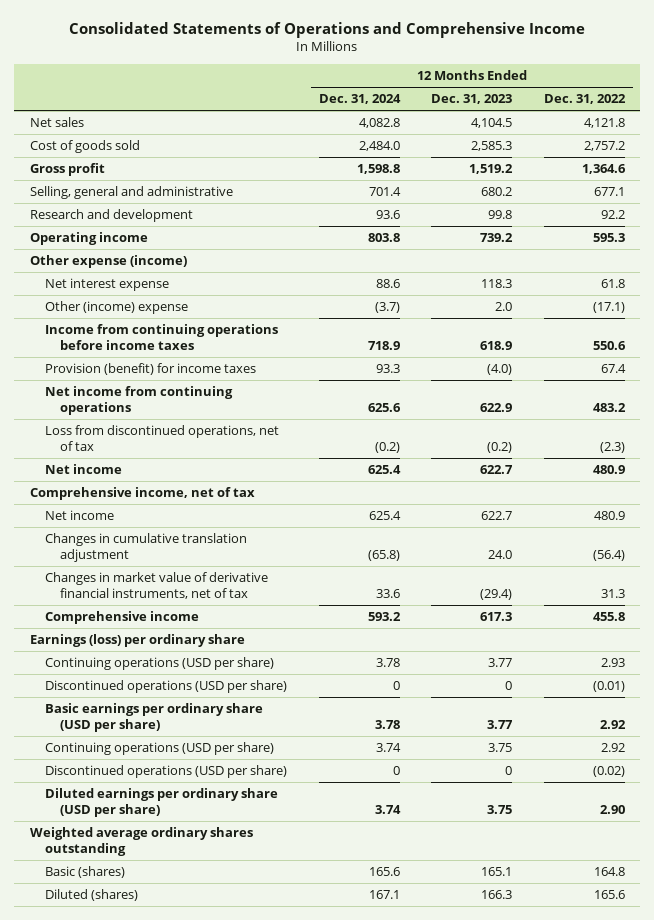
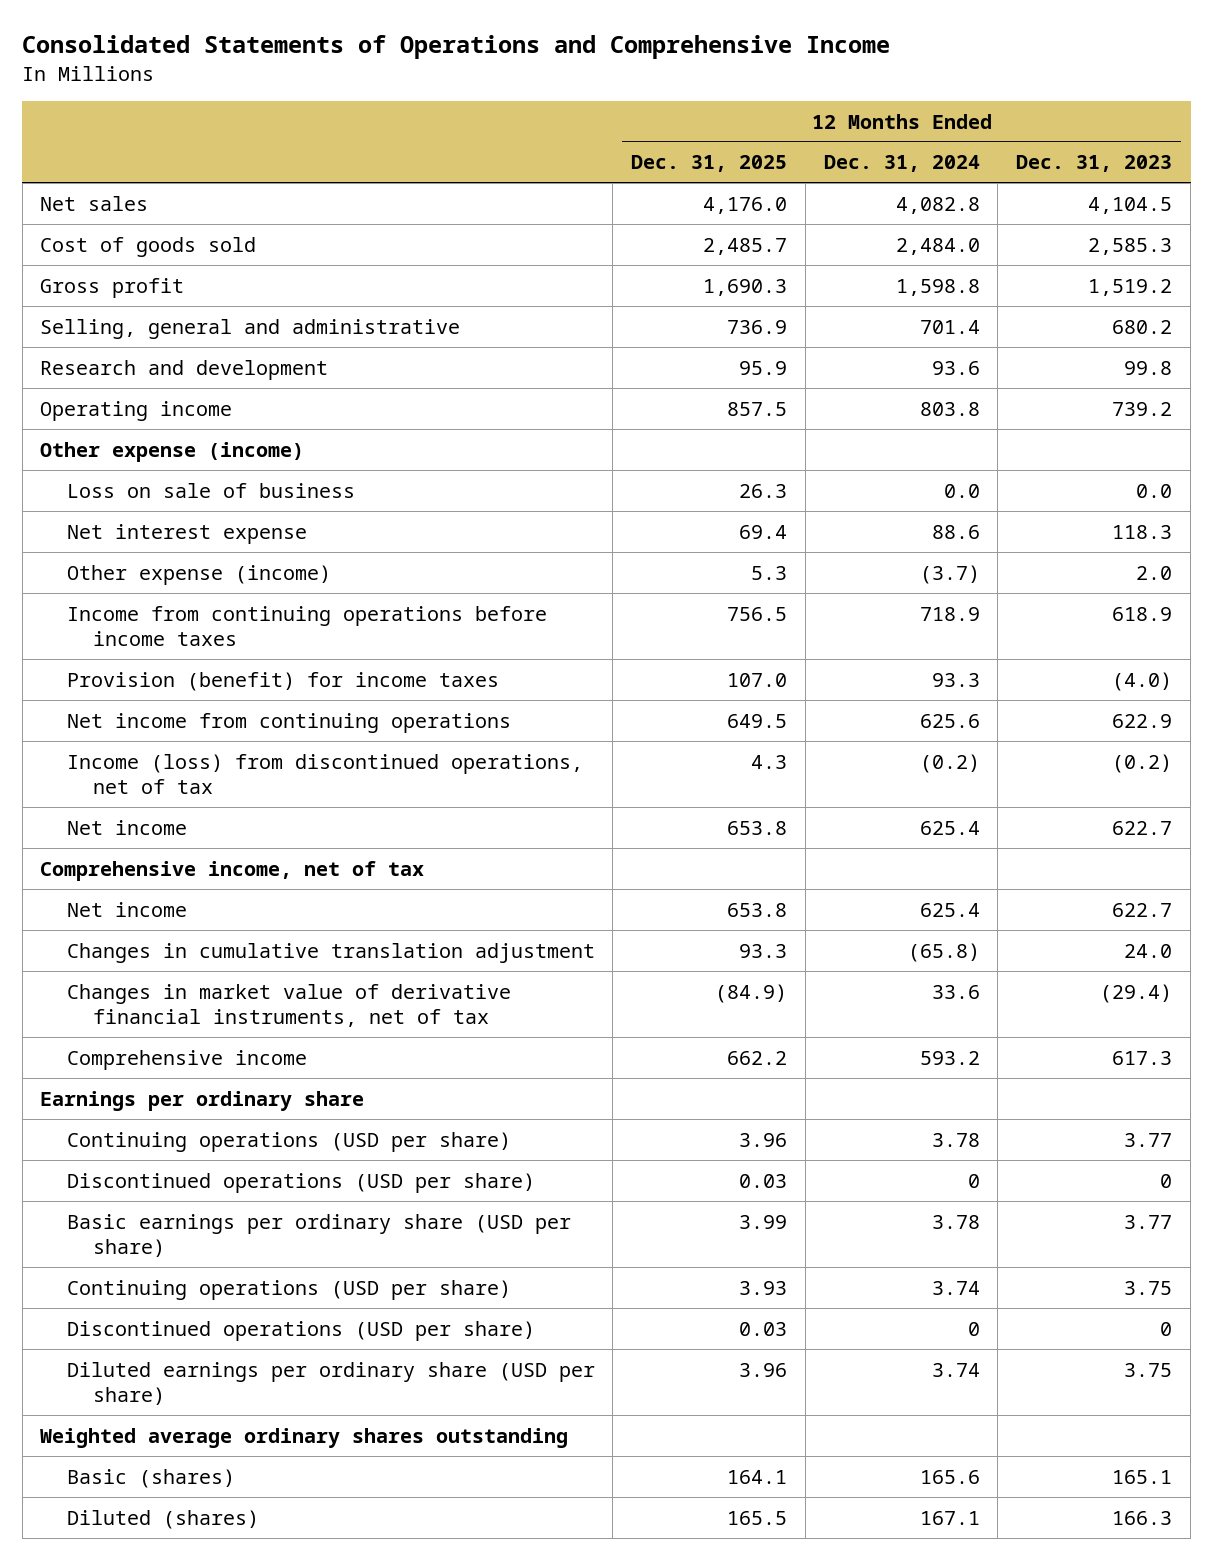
[543,94,626,105] Dec. 31, 2022 -> none
none -> [631,155,788,173] Dec. 31, 2025
none -> [66,482,355,498] Loss on sale of business
[44,301,188,315] Other (income) expense -> [66,564,331,585] Other expense (income)
[44,425,279,452] Loss from discontinued operations, net of tax -> [66,753,583,795] Income (loss) from discontinued operations, net of tax
[29,634,245,648] Earnings (loss) per ordinary share -> [40,1090,365,1111] Earnings per ordinary share

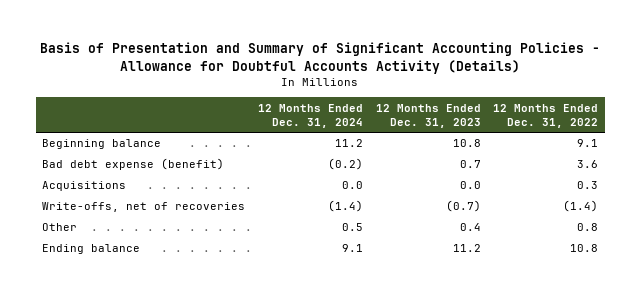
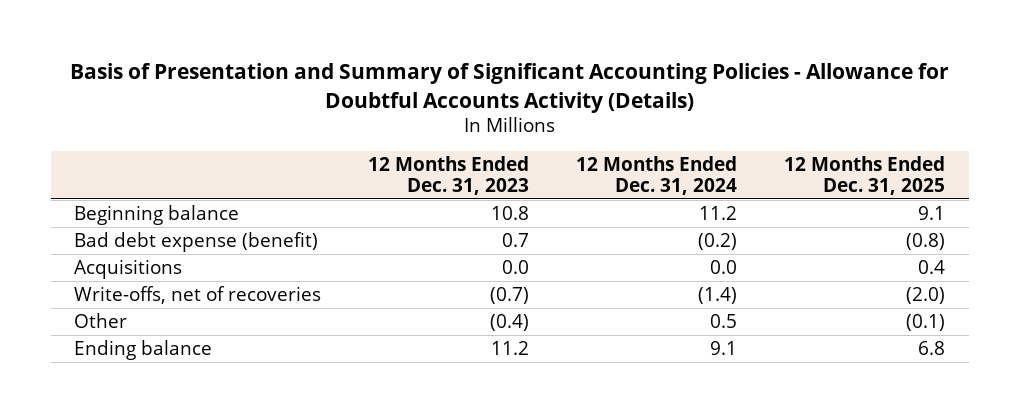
[493,103,599,128] 12 Months Ended Dec. 31, 2022 -> none
none -> [784,155,946,195] 12 Months Ended Dec. 31, 2025
[459,223,481,232] 0.4 -> [490,314,530,332] (0.4)

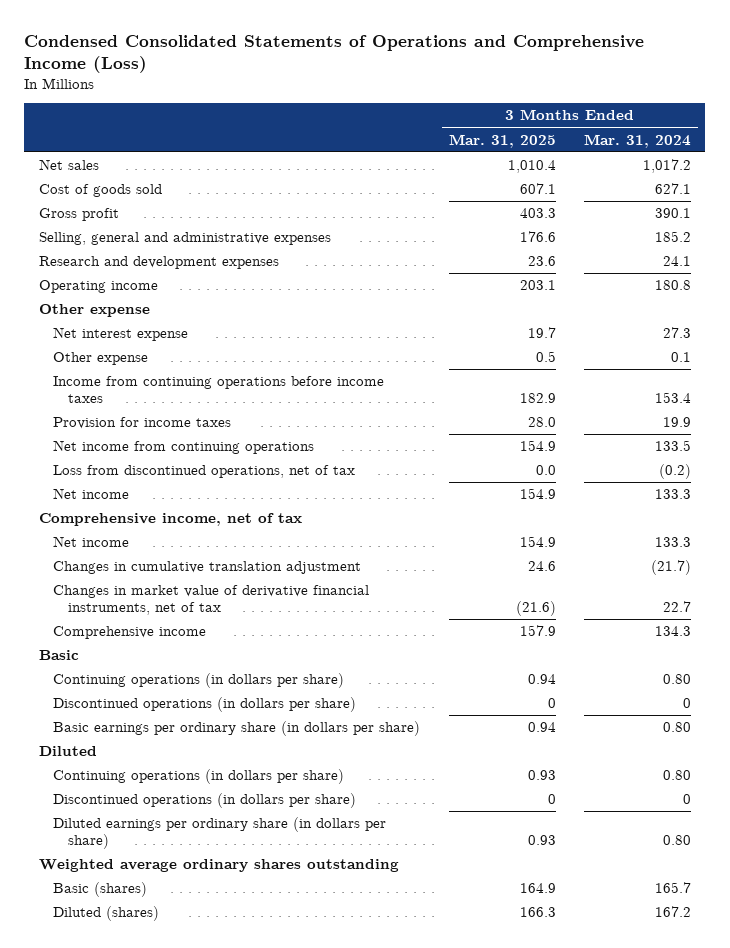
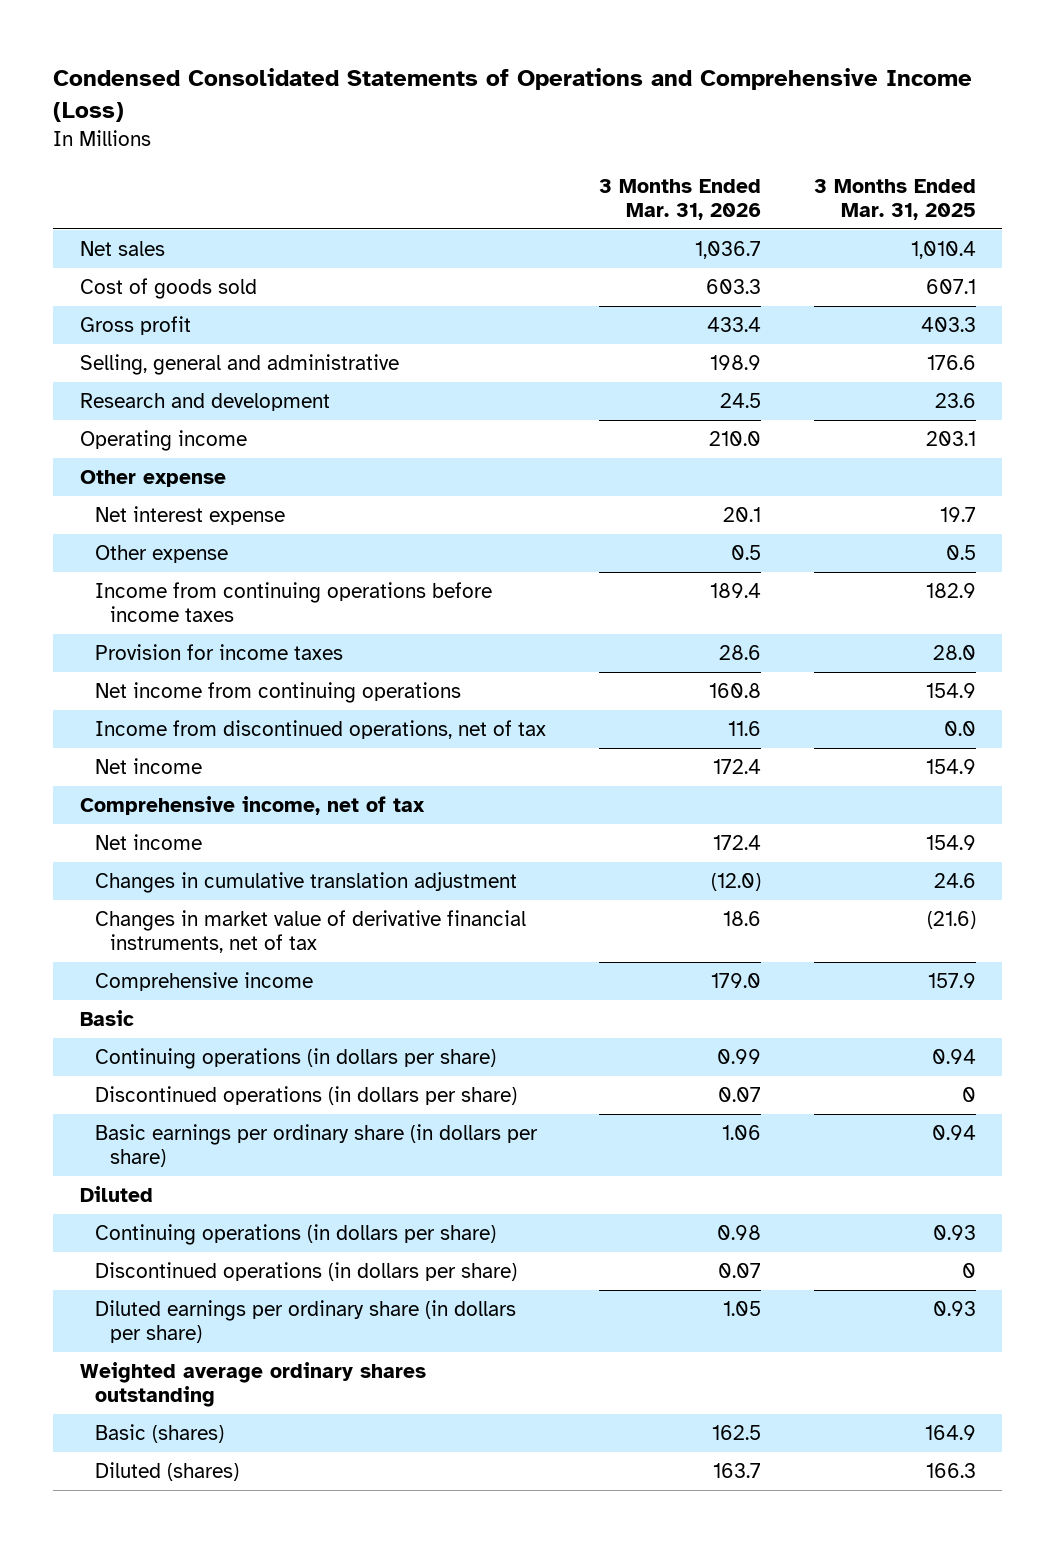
[584,133,692,148] Mar. 31, 2024 -> none
none -> [598,178,761,220] 3 Months Ended Mar. 31, 2026
[38,232,331,246] Selling, general and administrative expenses -> [79,353,399,375] Selling, general and administrative
[38,256,279,270] Research and development expenses -> [79,392,330,411] Research and development
[53,465,356,479] Loss from discontinued operations, net of tax -> [94,719,546,739] Income from discontinued operations, net of tax

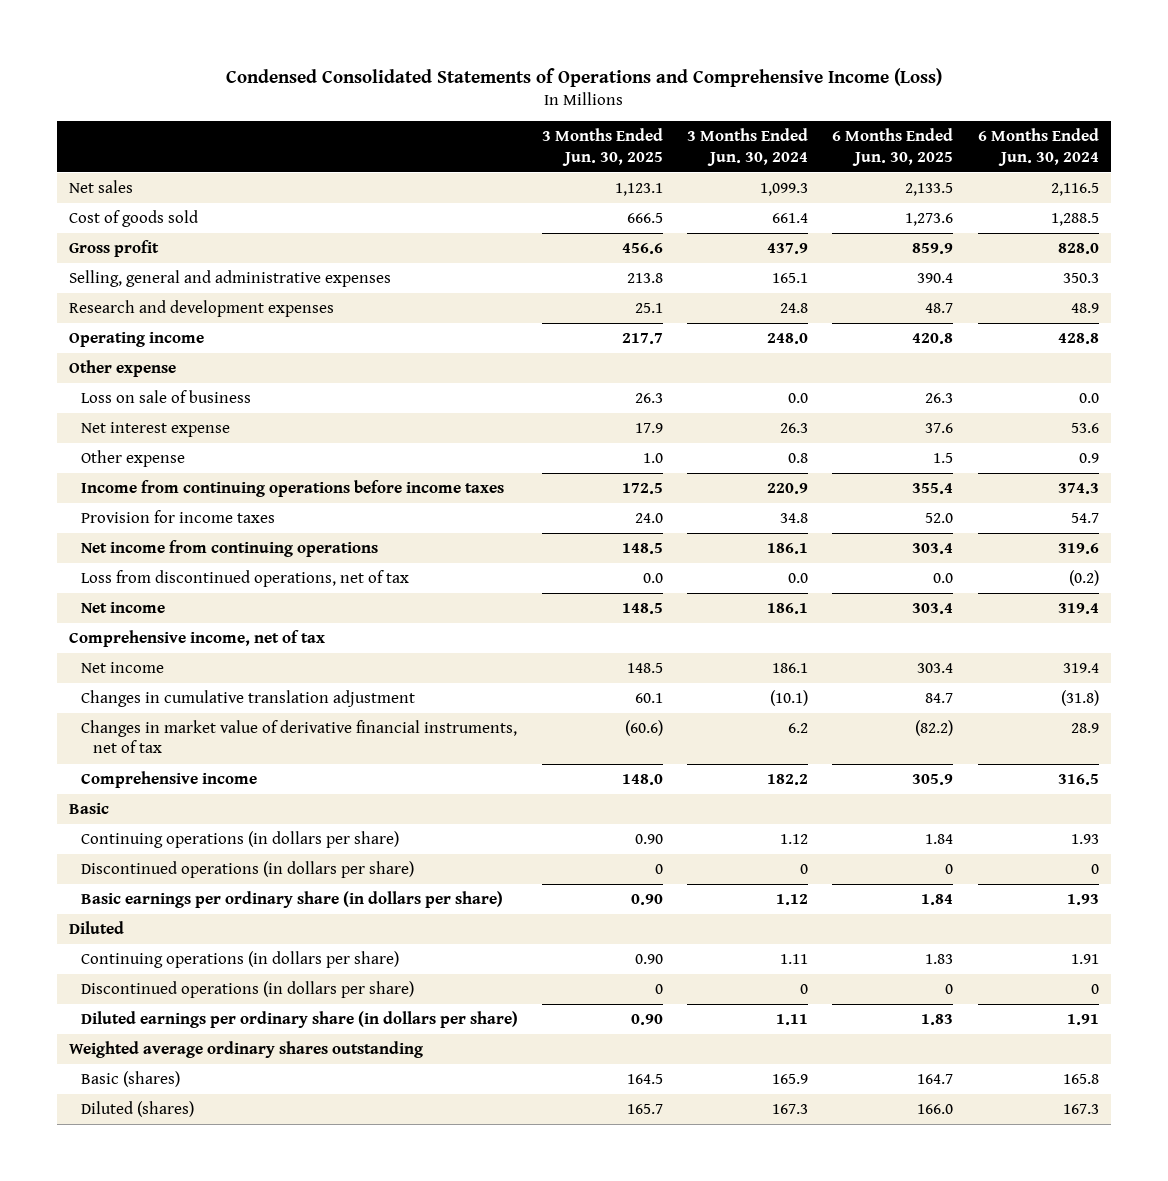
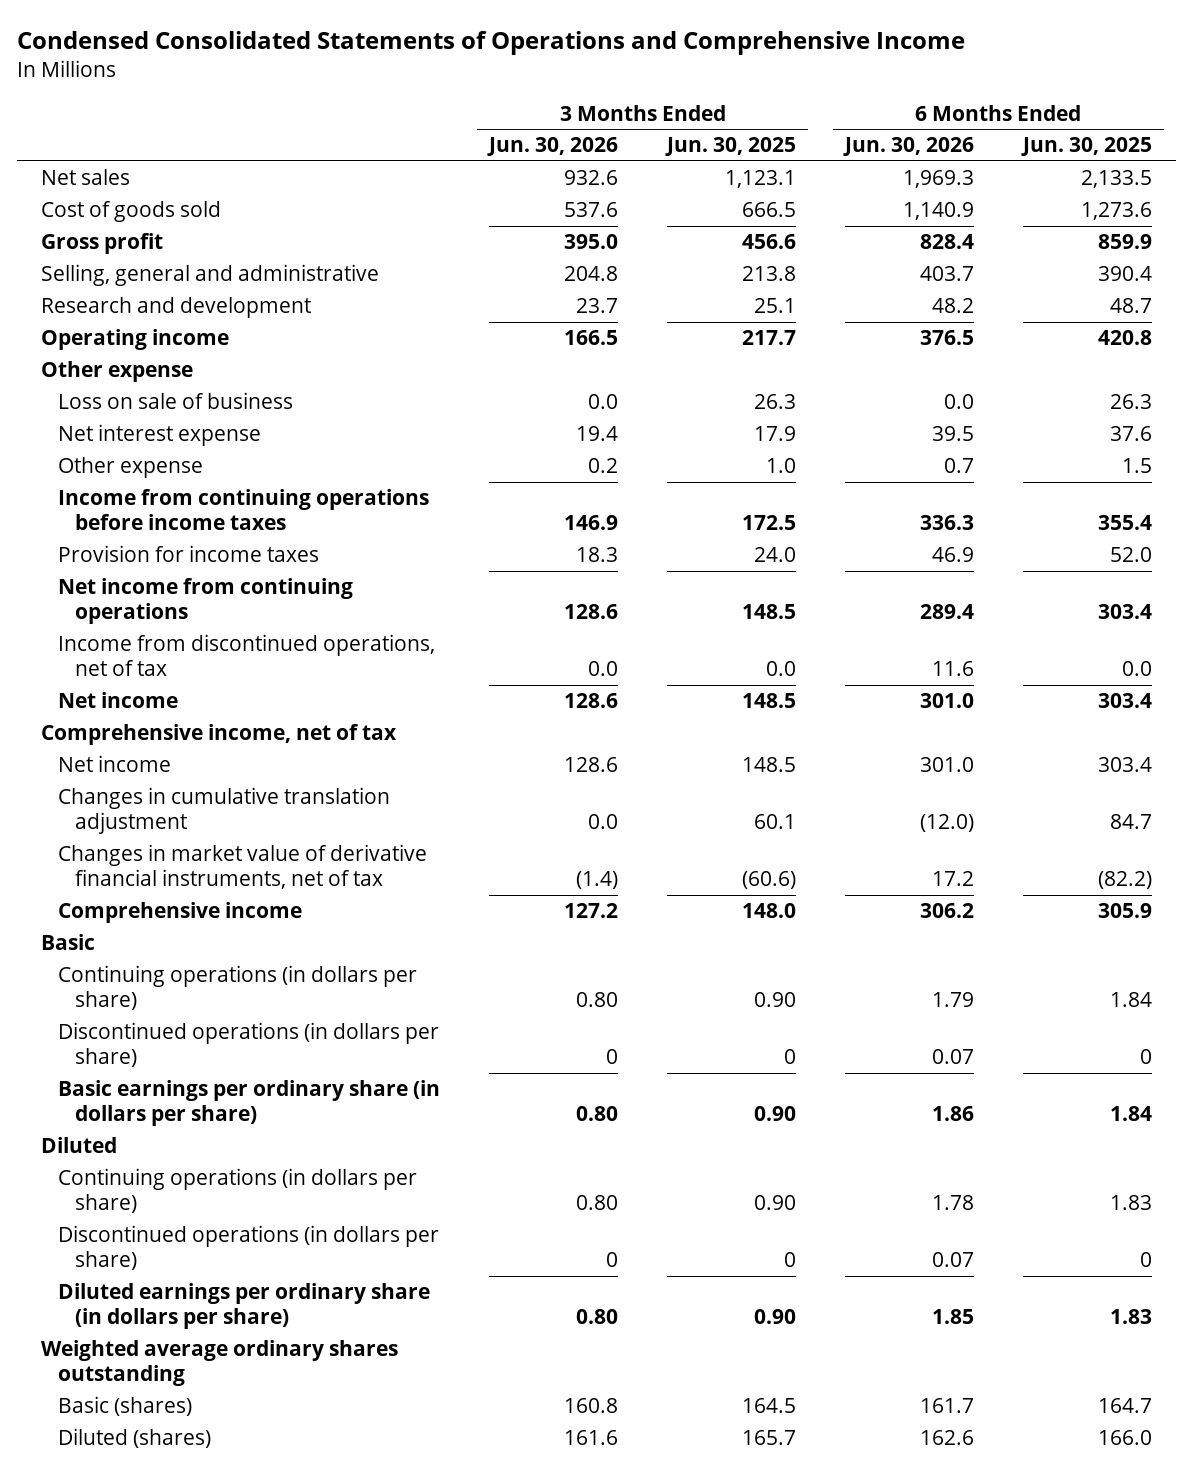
[225,67,942,87] Condensed Consolidated Statements of Operations and Comprehensive Income (Loss) -> [16,31,965,56] Condensed Consolidated Statements of Operations and Comprehensive Income
[687,128,809,166] 3 Months Ended Jun. 30, 2024 -> none
[977,128,1099,166] 6 Months Ended Jun. 30, 2024 -> none
none -> [487,137,619,157] Jun. 30, 2026
none -> [842,137,974,157] Jun. 30, 2026
[69,270,392,288] Selling, general and administrative expenses -> [41,264,380,287] Selling, general and administrative
[69,300,335,318] Research and development expenses -> [41,297,312,319] Research and development
[80,570,409,588] Loss from discontinued operations, net of tax -> [58,634,436,677] Income from discontinued operations, net of tax

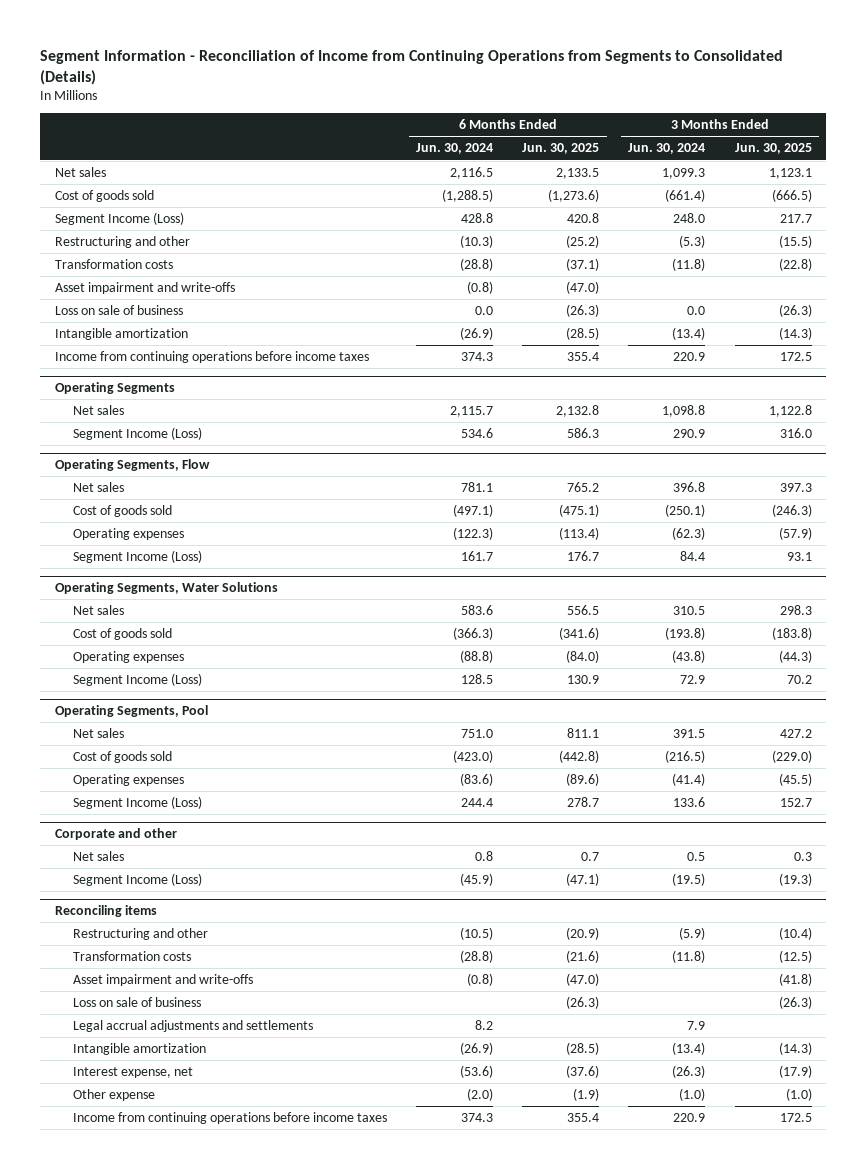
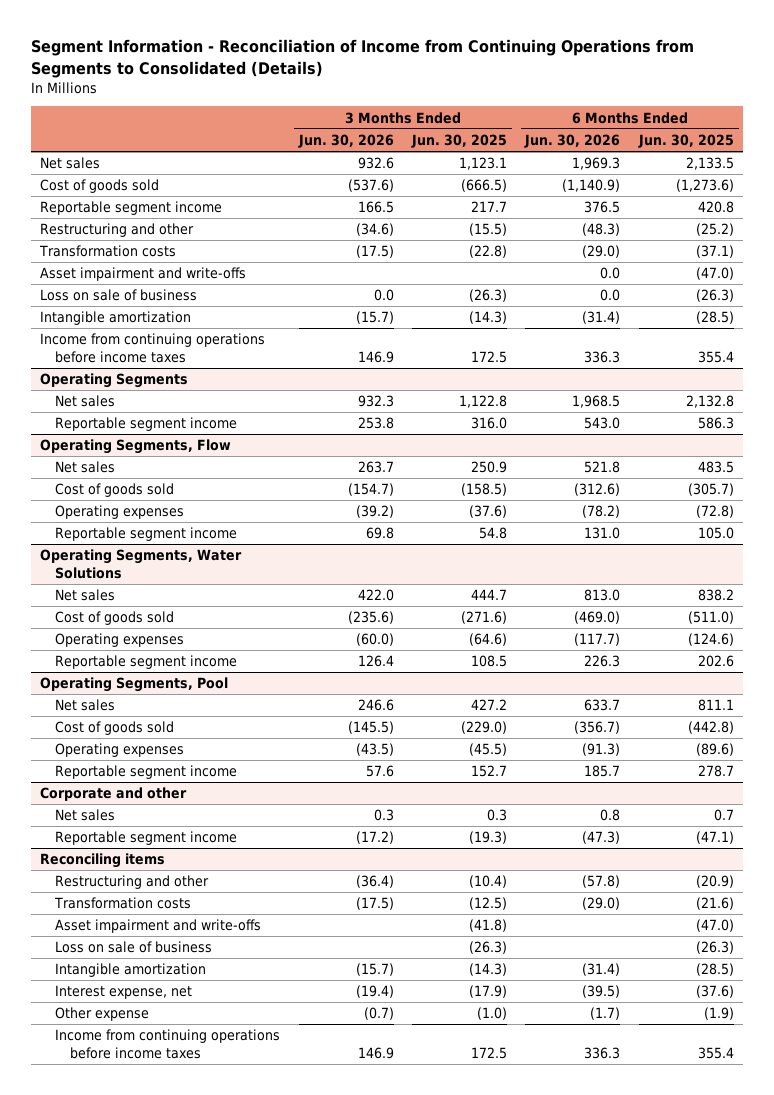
[415,143,493,155] Jun. 30, 2024 -> none
[628,143,706,155] Jun. 30, 2024 -> none
none -> [297,134,394,149] Jun. 30, 2026
none -> [524,134,621,149] Jun. 30, 2026
[55,211,185,225] Segment Income (Loss) -> [40,201,223,216] Reportable segment income
[72,426,202,440] Segment Income (Loss) -> [55,417,238,432] Reportable segment income
[567,481,600,492] 765.2 -> [697,461,734,474] 483.5
[779,482,812,492] 397.3 -> [470,461,507,474] 250.9
[559,503,600,517] (475.1) -> [687,483,734,497] (305.7)
[771,503,812,517] (246.3) -> [460,483,507,497] (158.5)
[559,526,600,540] (113.4) -> [695,505,734,519] (72.8)
[778,526,812,540] (57.9) -> [468,505,507,519] (37.6)
[72,549,202,563] Segment Income (Loss) -> [55,527,238,542] Reportable segment income
[567,550,600,561] 176.7 -> [697,527,734,540] 105.0
[786,551,812,561] 93.1 -> [478,527,507,540] 54.8
[567,604,600,615] 556.5 -> [697,589,734,602] 838.2
[779,604,812,615] 298.3 -> [470,589,507,601] 444.7
[559,626,600,640] (341.6) -> [687,611,734,625] (511.0)
[771,626,812,640] (183.8) -> [460,611,507,625] (271.6)
[566,649,600,663] (84.0) -> [687,633,734,647] (124.6)
[778,649,812,663] (44.3) -> [468,633,507,647] (64.6)
[72,672,202,686] Segment Income (Loss) -> [55,655,238,670] Reportable segment income
[567,674,600,684] 130.9 -> [697,655,734,668] 202.6
[786,674,812,684] 70.2 -> [470,655,507,668] 108.5
[72,795,202,809] Segment Income (Loss) -> [55,765,238,780] Reportable segment income
[72,872,202,886] Segment Income (Loss) -> [55,831,238,846] Reportable segment income
[72,1019,313,1032] Legal accrual adjustments and settlements -> none

